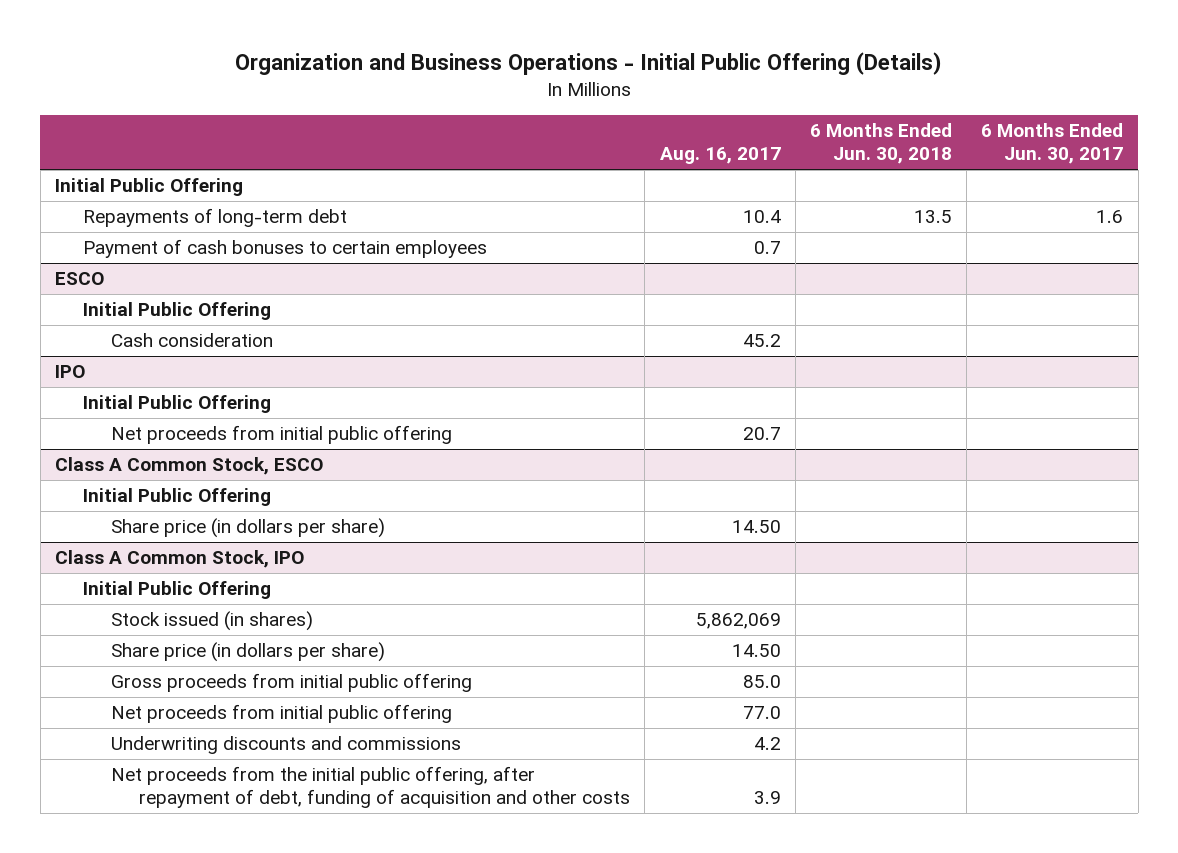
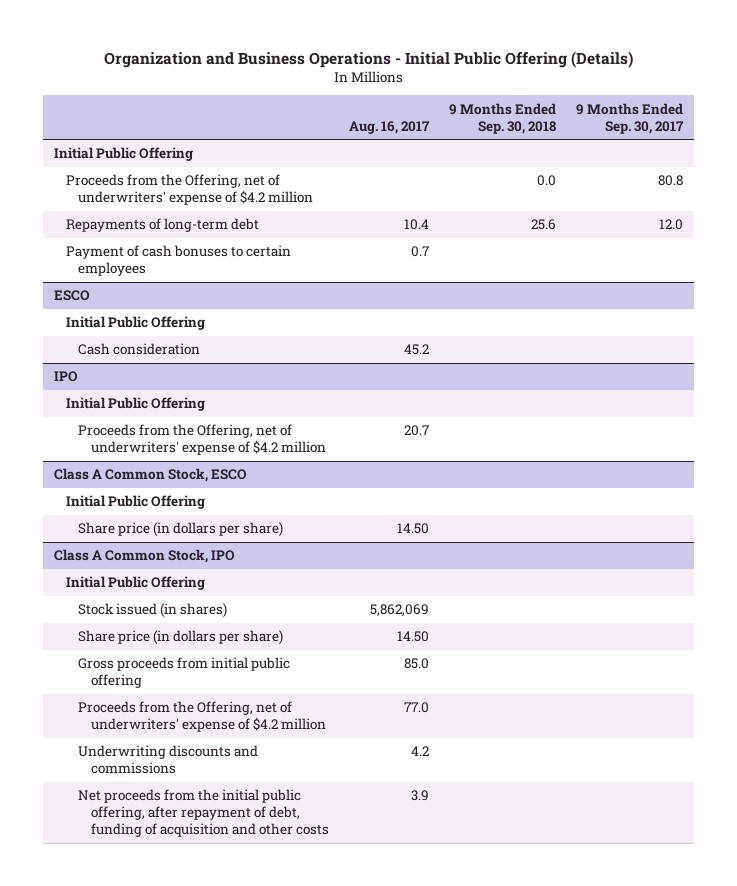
[810,123,953,165] 6 Months Ended Jun. 30, 2018 -> none
[981,123,1124,165] 6 Months Ended Jun. 30, 2017 -> none
none -> [449,102,557,134] 9 Months Ended Sep. 30, 2018
none -> [576,102,685,134] 9 Months Ended Sep. 30, 2017
none -> [65,174,314,206] Proceeds from the Offering, net of underwriters' expense of $4.2 million
[111,425,453,445] Net proceeds from initial public offering -> [78,424,326,456] Proceeds from the Offering, net of underwriters' expense of $4.2 million
[111,704,453,724] Net proceeds from initial public offering -> [78,701,326,733] Proceeds from the Offering, net of underwriters' expense of $4.2 million

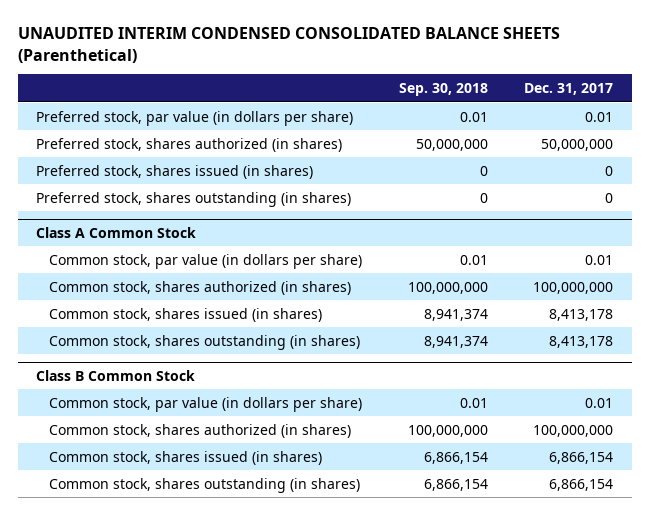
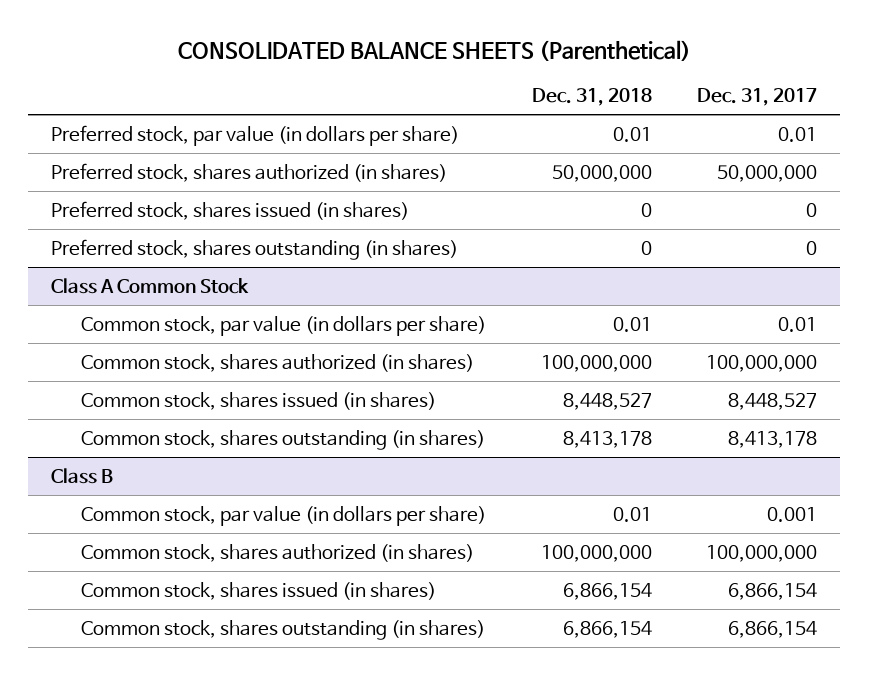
[17,27,560,63] UNAUDITED INTERIM CONDENSED CONSOLIDATED BALANCE SHEETS (Parenthetical) -> [178,39,692,61] CONSOLIDATED BALANCE SHEETS (Parenthetical)
[398,82,488,96] Sep. 30, 2018 -> none
none -> [531,88,652,107] Dec. 31, 2018
[549,308,614,321] 8,413,178 -> [728,392,818,410] 8,448,527
[36,369,196,381] Class B Common Stock -> [51,467,114,484] Class B
[585,397,614,408] 0.01 -> [767,506,818,522] 0.001

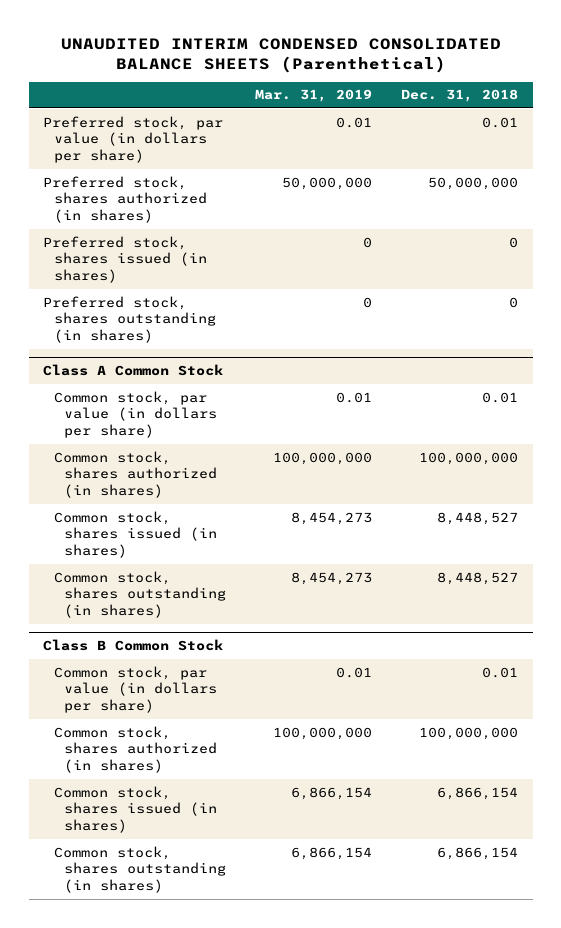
[178,39,692,61] CONSOLIDATED BALANCE SHEETS (Parenthetical) -> [60,37,501,73] UNAUDITED INTERIM CONDENSED CONSOLIDATED BALANCE SHEETS (Parenthetical)
[697,88,818,107] Dec. 31, 2017 -> none
none -> [255,89,373,103] Mar. 31, 2019
[562,430,652,448] 8,413,178 -> [437,571,519,585] 8,448,527
[51,467,114,484] Class B -> [43,638,224,651] Class B Common Stock

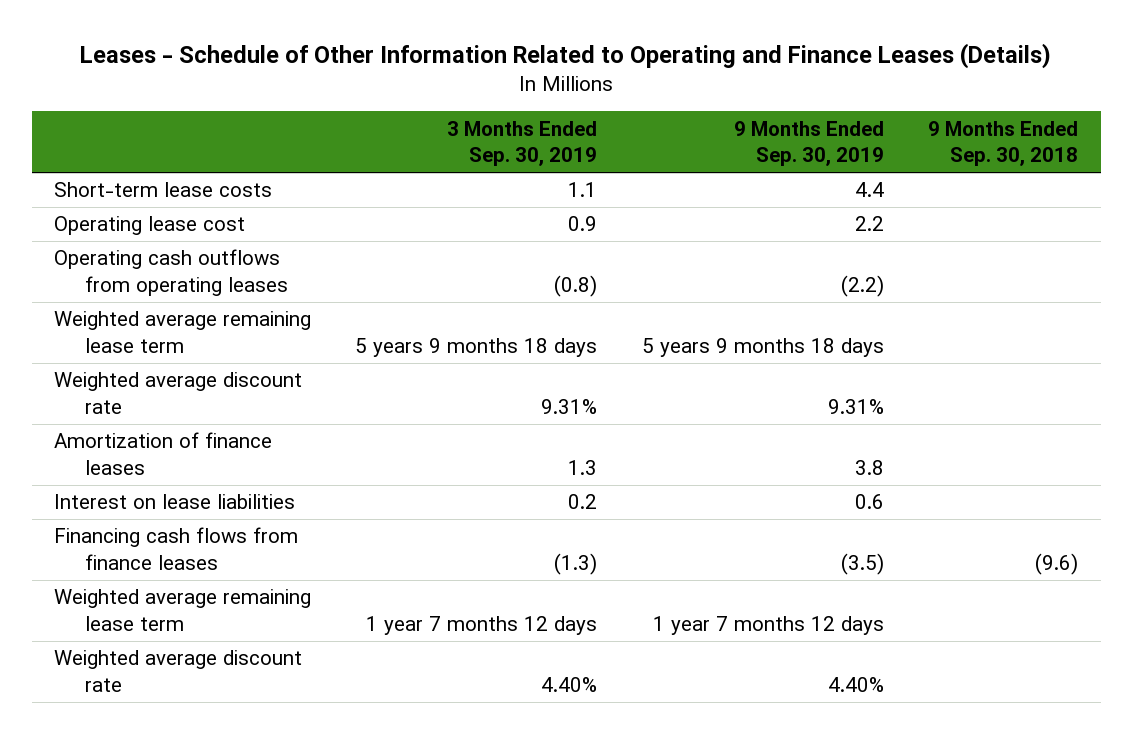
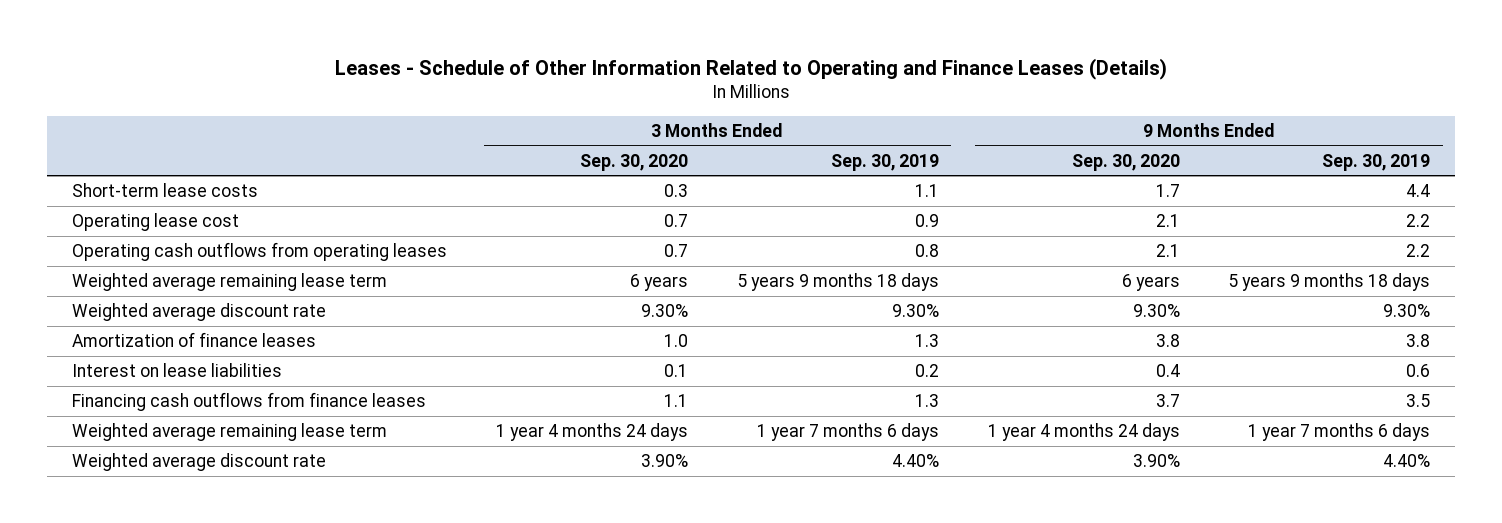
[928,120,1079,167] 9 Months Ended Sep. 30, 2018 -> none
none -> [579,153,688,171] Sep. 30, 2020
none -> [1071,153,1180,171] Sep. 30, 2020
[554,274,598,297] (0.8) -> [914,244,939,258] 0.8
[840,274,884,297] (2.2) -> [1406,244,1431,258] 2.2
[541,398,598,414] 9.31% -> [891,304,939,318] 9.30%
[827,398,884,414] 9.31% -> [1383,304,1431,318] 9.30%
[53,527,298,570] Financing cash flows from finance leases -> [71,392,426,412] Financing cash outflows from finance leases
[554,552,598,575] (1.3) -> [914,394,939,408] 1.3
[840,552,884,575] (3.5) -> [1406,394,1431,408] 3.5
[366,615,598,635] 1 year 7 months 12 days -> [756,423,939,442] 1 year 7 months 6 days
[652,615,884,635] 1 year 7 months 12 days -> [1248,423,1431,442] 1 year 7 months 6 days

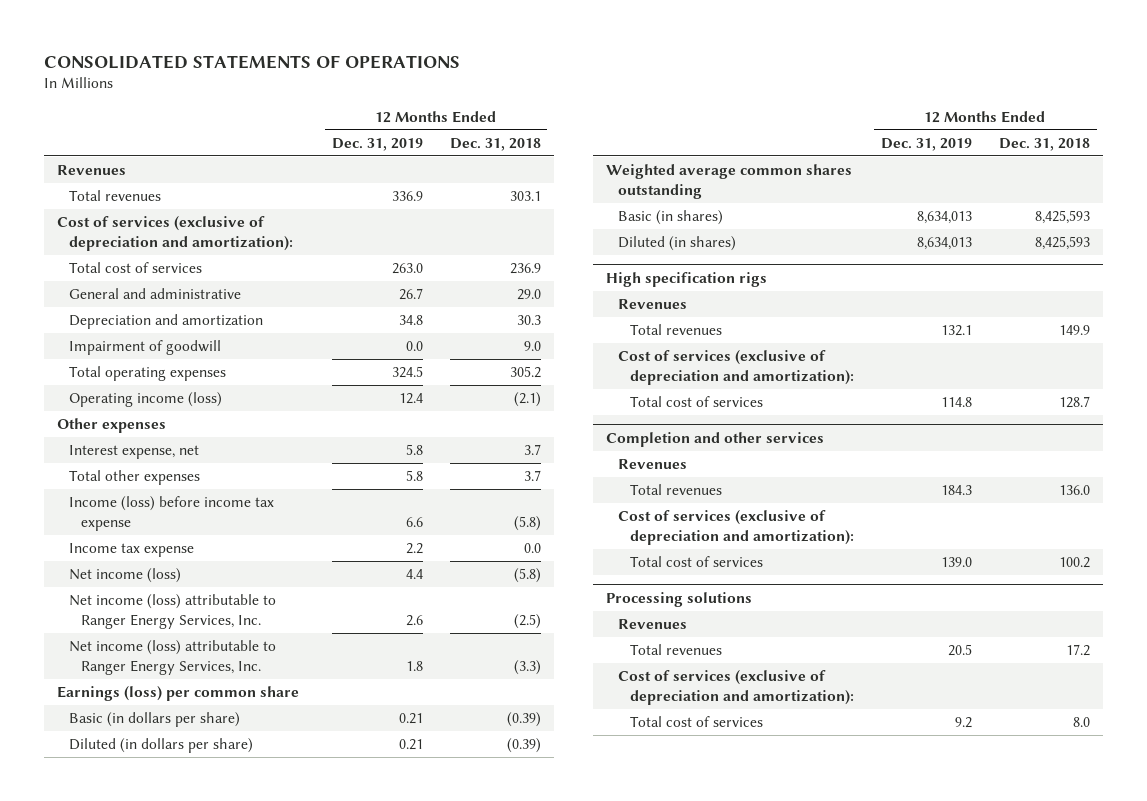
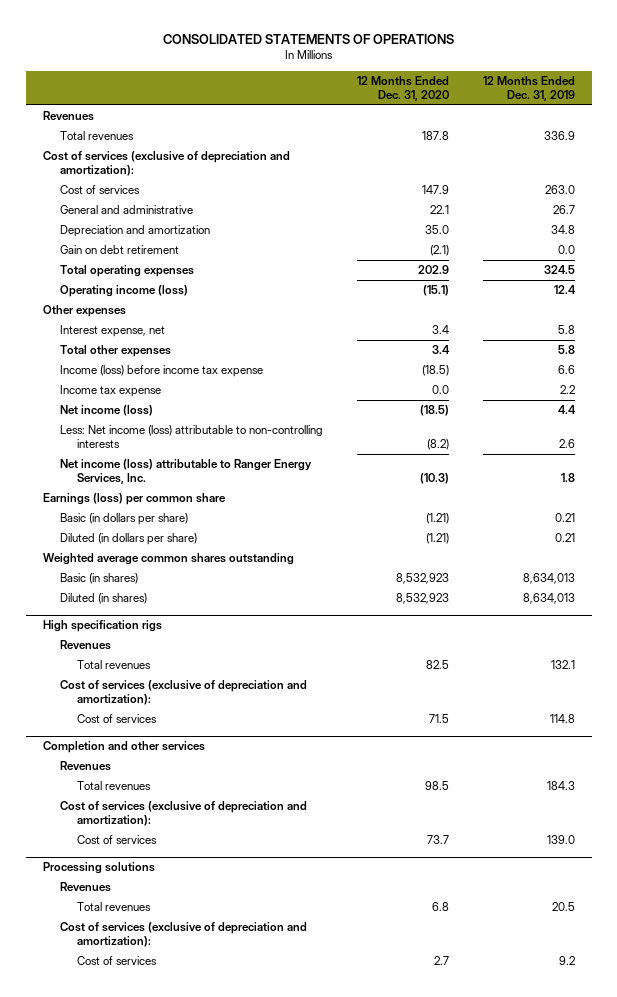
[449,137,541,151] Dec. 31, 2018 -> none
none -> [356,75,449,102] 12 Months Ended Dec. 31, 2020
[68,262,202,274] Total cost of services -> [59,185,140,195] Cost of services
[68,340,221,356] Impairment of goodwill -> none
none -> [59,245,179,255] Gain on debt retirement
[68,594,276,629] Net income (loss) attributable to Ranger Energy Services, Inc. -> [59,425,323,449] Less: Net income (loss) attributable to non-controlling interests
[629,396,763,408] Total cost of services -> [76,714,157,724] Cost of services
[629,556,763,568] Total cost of services -> [76,835,157,845] Cost of services
[629,716,763,728] Total cost of services -> [76,956,157,966] Cost of services

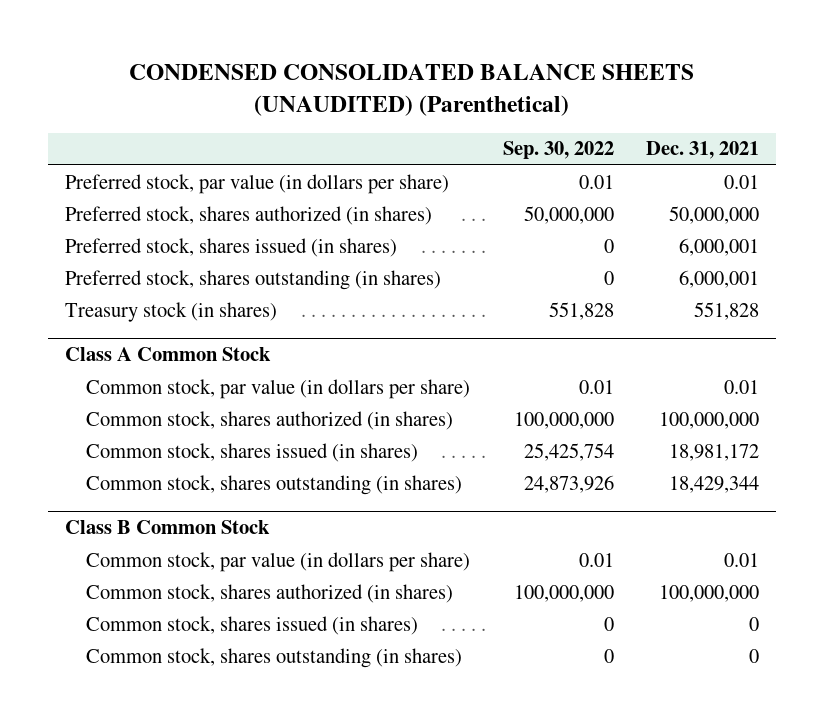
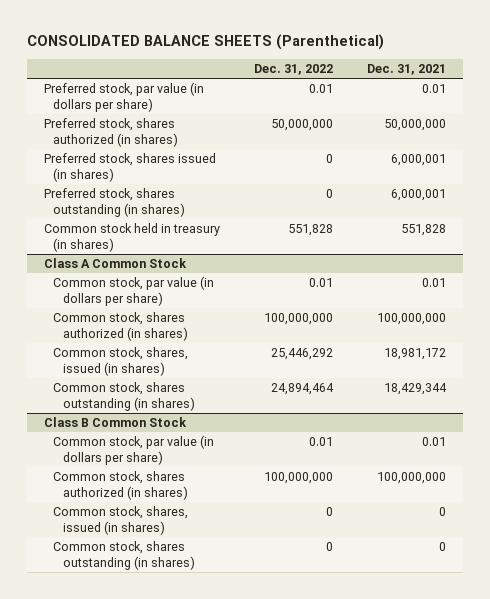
[129,64,695,117] CONDENSED CONSOLIDATED BALANCE SHEETS (UNAUDITED) (Parenthetical) -> [26,34,384,51] CONSOLIDATED BALANCE SHEETS (Parenthetical)
[502,141,614,160] Sep. 30, 2022 -> none
none -> [253,64,333,76] Dec. 31, 2022
[64,301,277,322] Treasury stock (in shares) -> [43,223,220,252] Common stock held in treasury (in shares)
[86,442,419,462] Common stock, shares issued (in shares) -> [53,347,189,376] Common stock, shares, issued (in shares)
[86,615,419,635] Common stock, shares issued (in shares) -> [53,506,189,535] Common stock, shares, issued (in shares)

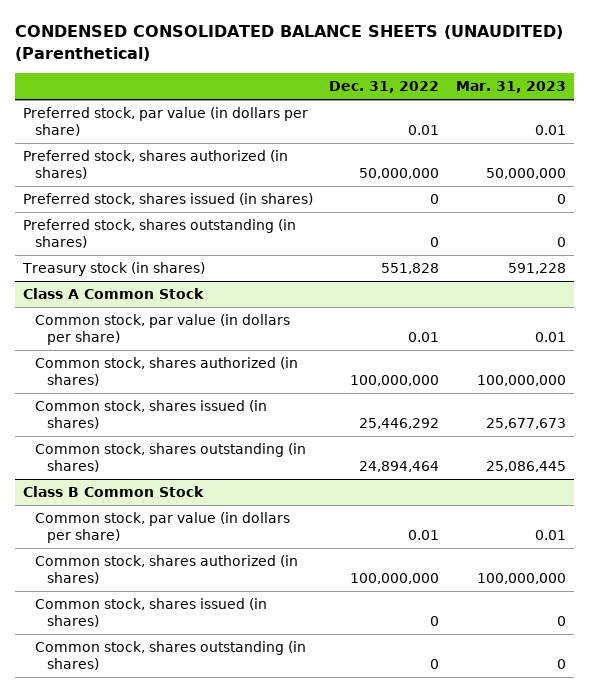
[26,34,384,51] CONSOLIDATED BALANCE SHEETS (Parenthetical) -> [15,24,564,61] CONDENSED CONSOLIDATED BALANCE SHEETS (UNAUDITED) (Parenthetical)
[367,64,447,76] Dec. 31, 2021 -> none
none -> [455,81,566,94] Mar. 31, 2023
[43,223,220,252] Common stock held in treasury (in shares) -> [22,262,206,277] Treasury stock (in shares)
[53,347,189,376] Common stock, shares, issued (in shares) -> [35,400,268,429] Common stock, shares issued (in shares)
[53,506,189,535] Common stock, shares, issued (in shares) -> [35,598,268,627] Common stock, shares issued (in shares)

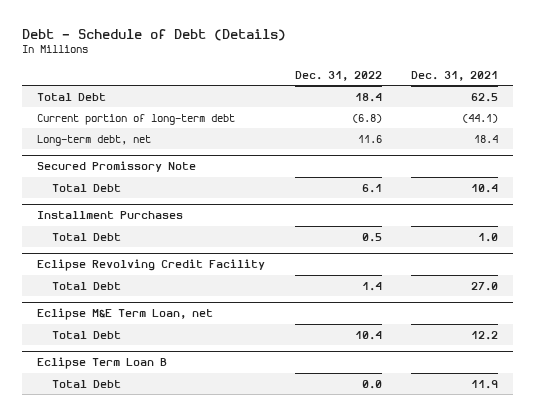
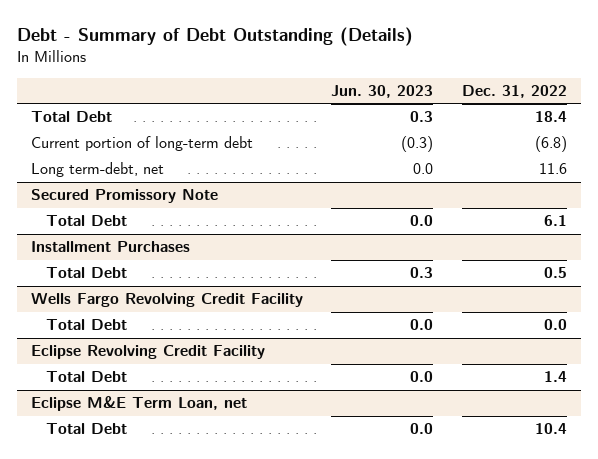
[22,28,287,41] Debt - Schedule of Debt (Details) -> [16,26,413,46] Debt - Summary of Debt Outstanding (Details)
[411,70,499,81] Dec. 31, 2021 -> none
none -> [331,85,434,99] Jun. 30, 2023
[37,134,152,146] Long-term debt, net -> [30,162,164,178] Long term-debt, net
none -> [30,293,303,308] Wells Fargo Revolving Credit Facility
none -> [45,319,127,331] Total Debt
[37,357,168,370] Eclipse Term Loan B -> none
[51,379,121,388] Total Debt -> none

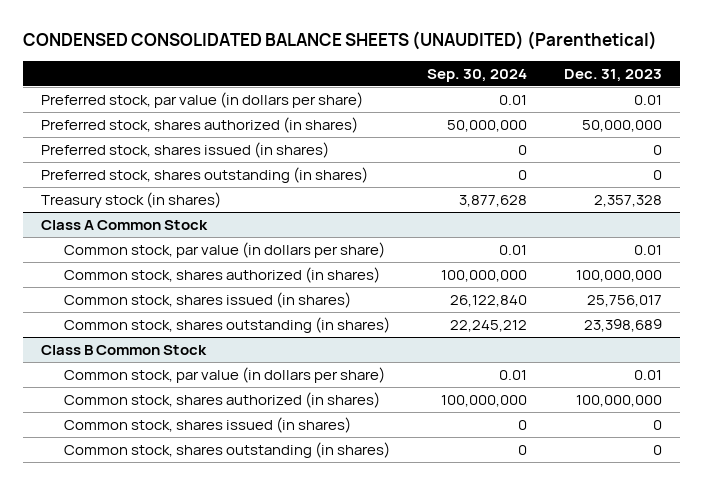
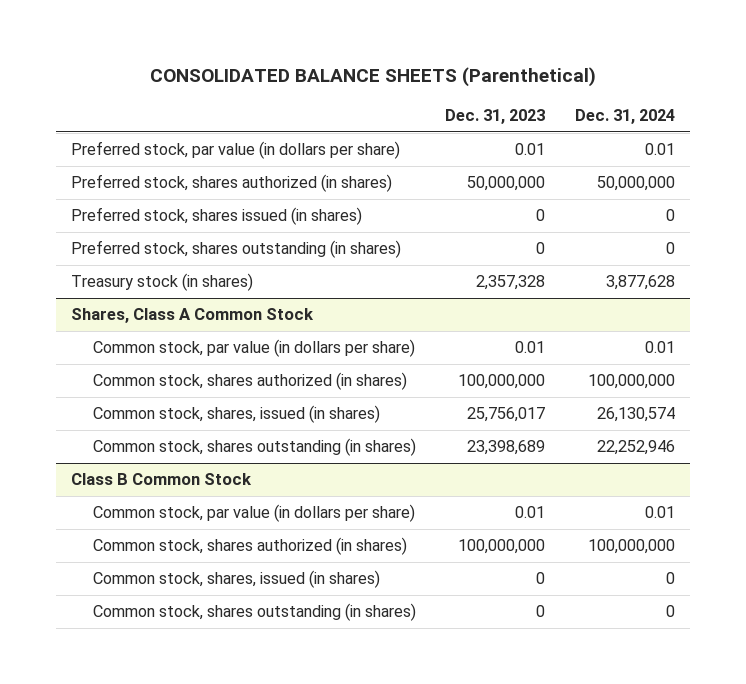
[22,31,657,51] CONDENSED CONSOLIDATED BALANCE SHEETS (UNAUDITED) (Parenthetical) -> [149,66,596,87] CONSOLIDATED BALANCE SHEETS (Parenthetical)
[426,68,527,82] Sep. 30, 2024 -> none
none -> [574,109,675,125] Dec. 31, 2024
[41,219,209,230] Class A Common Stock -> [70,308,314,324] Shares, Class A Common Stock
[64,291,352,308] Common stock, shares issued (in shares) -> [92,405,380,424] Common stock, shares, issued (in shares)
[64,416,352,433] Common stock, shares issued (in shares) -> [92,570,380,589] Common stock, shares, issued (in shares)

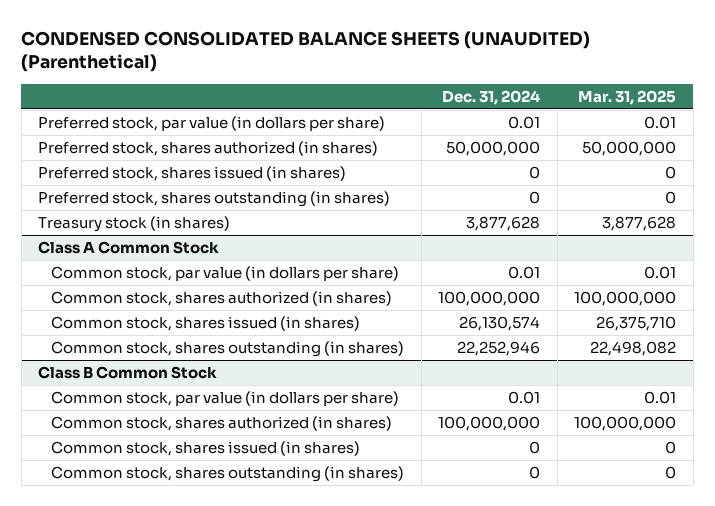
[149,66,596,87] CONSOLIDATED BALANCE SHEETS (Parenthetical) -> [21,30,591,73] CONDENSED CONSOLIDATED BALANCE SHEETS (UNAUDITED) (Parenthetical)
[445,109,546,125] Dec. 31, 2023 -> none
none -> [578,89,677,105] Mar. 31, 2025
[70,308,314,324] Shares, Class A Common Stock -> [38,241,220,255] Class A Common Stock
[92,405,380,424] Common stock, shares, issued (in shares) -> [51,316,361,332] Common stock, shares issued (in shares)
[92,570,380,589] Common stock, shares, issued (in shares) -> [51,441,361,457] Common stock, shares issued (in shares)

